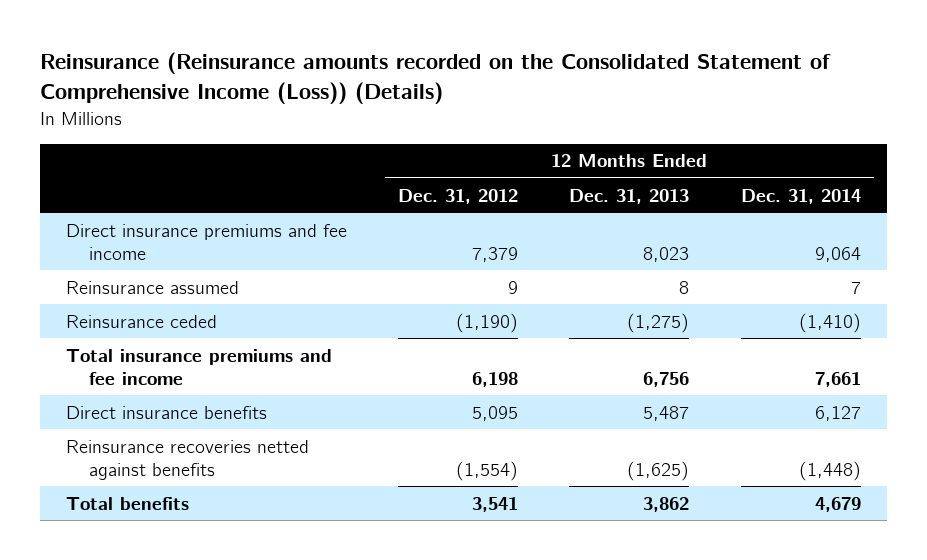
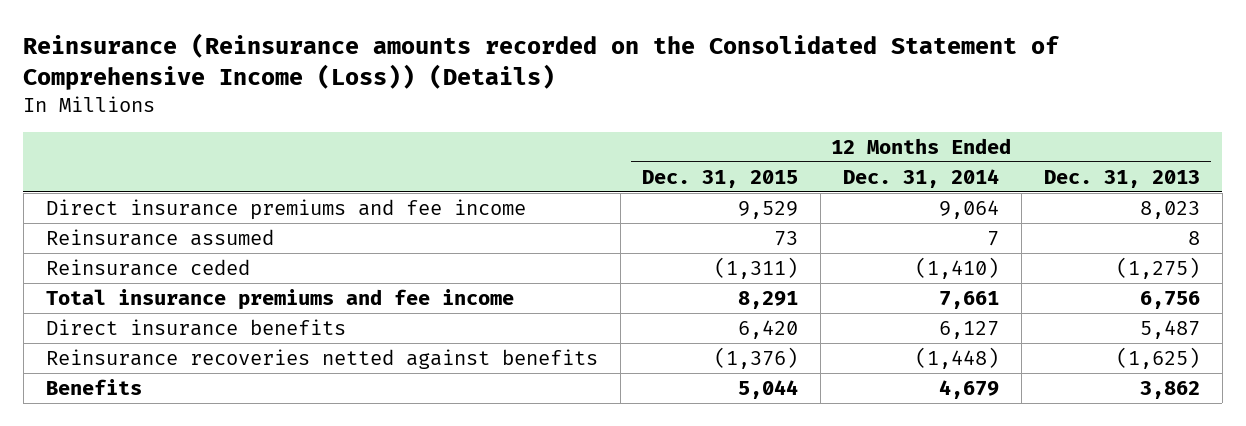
[398,188,519,204] Dec. 31, 2012 -> none
none -> [642,169,799,188] Dec. 31, 2015
[65,496,189,510] Total benefits -> [45,378,142,395] Benefits

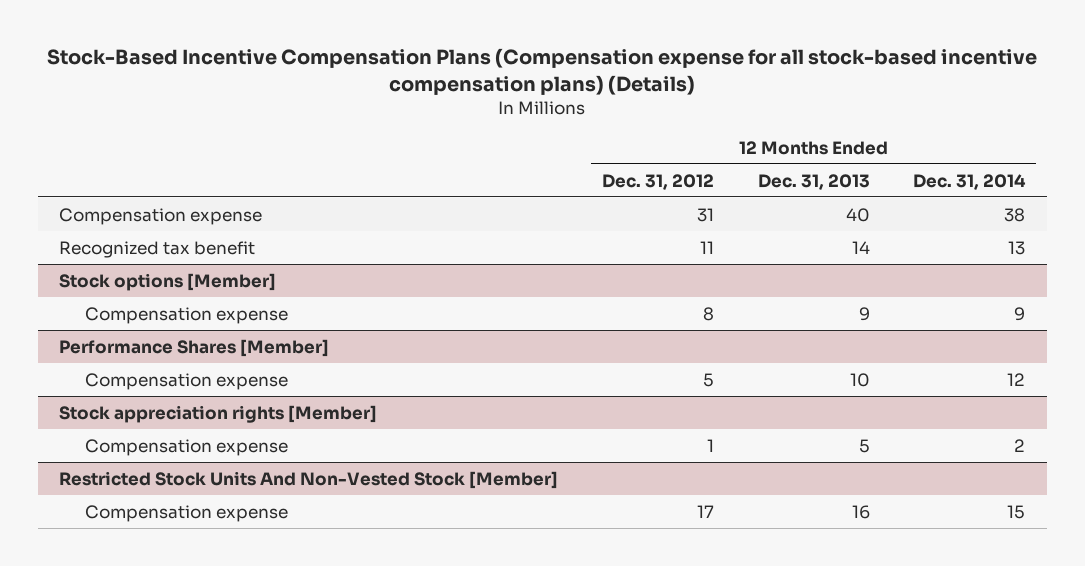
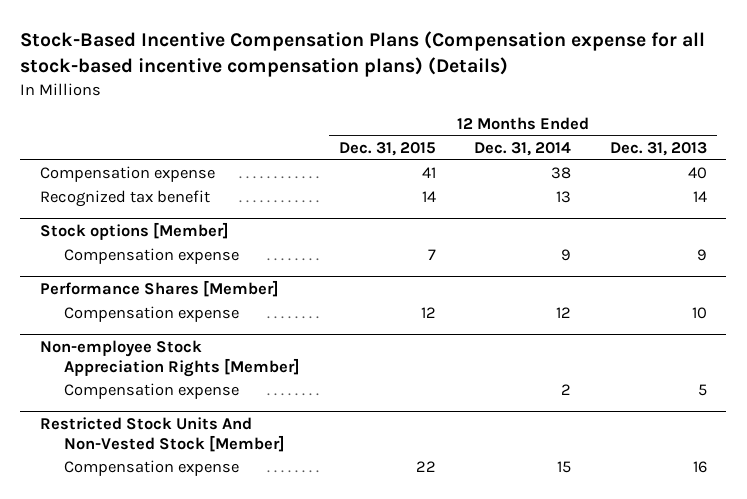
[602,173,715,190] Dec. 31, 2012 -> none
none -> [338,142,436,157] Dec. 31, 2015
[59,404,378,423] Stock appreciation rights [Member] -> [39,340,300,377] Non-employee Stock Appreciation Rights [Member]

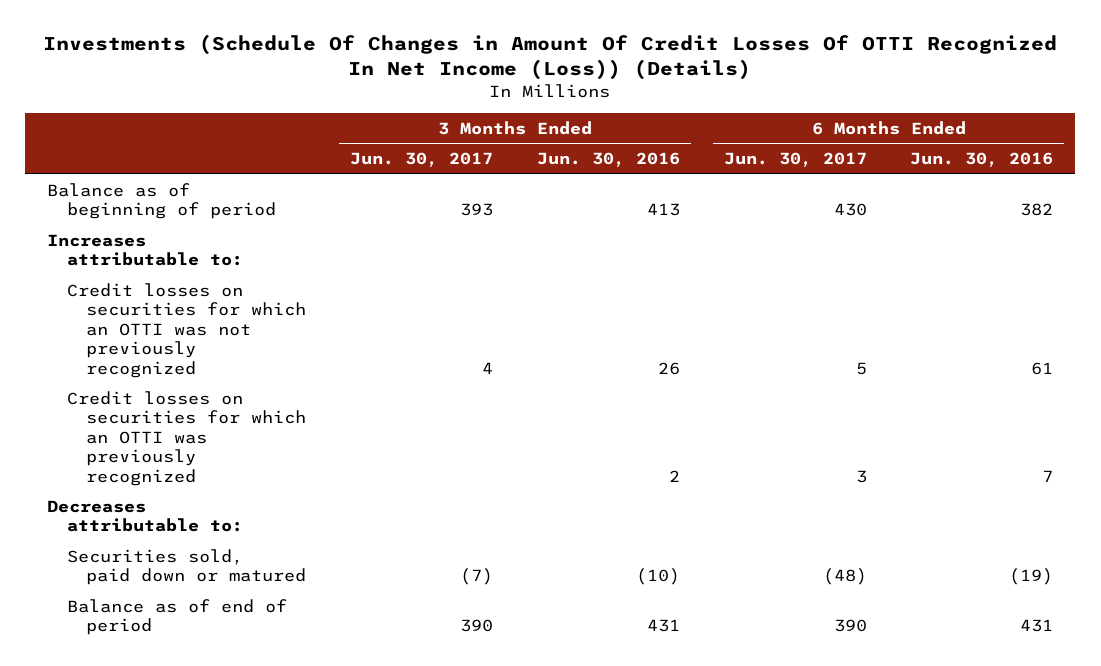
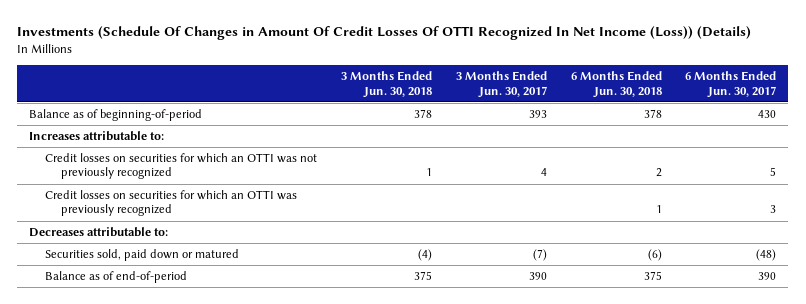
[536,152,680,168] Jun. 30, 2016 -> none
[910,152,1054,168] Jun. 30, 2016 -> none
none -> [340,71,432,98] 3 Months Ended Jun. 30, 2018
none -> [570,71,662,98] 6 Months Ended Jun. 30, 2018
[47,182,276,220] Balance as of beginning of period -> [29,109,203,122] Balance as of beginning-of-period
[66,598,287,636] Balance as of end of period -> [45,271,188,284] Balance as of end-of-period

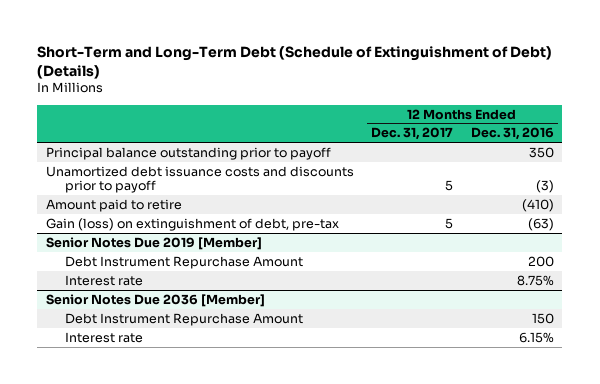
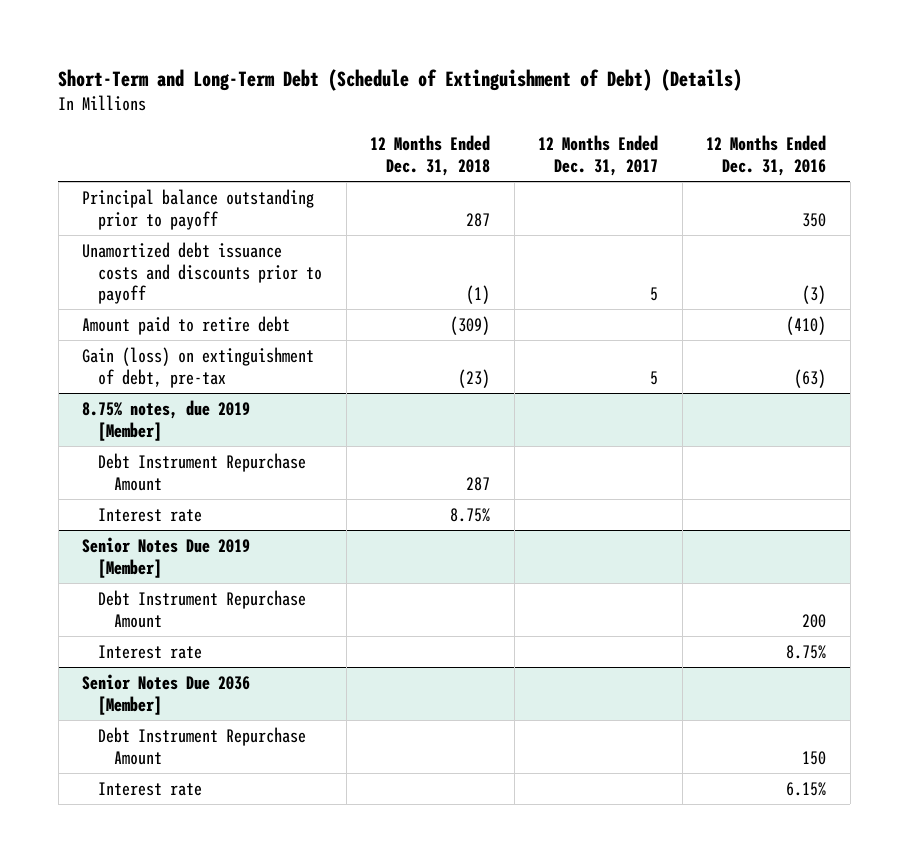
none -> [370,135,491,176] 12 Months Ended Dec. 31, 2018
[46,198,183,212] Amount paid to retire -> [82,315,291,335] Amount paid to retire debt
none -> [82,399,251,441] 8.75% notes, due 2019 [Member]
none -> [98,452,307,491] Debt Instrument Repurchase Amount
none -> [98,507,203,522] Interest rate

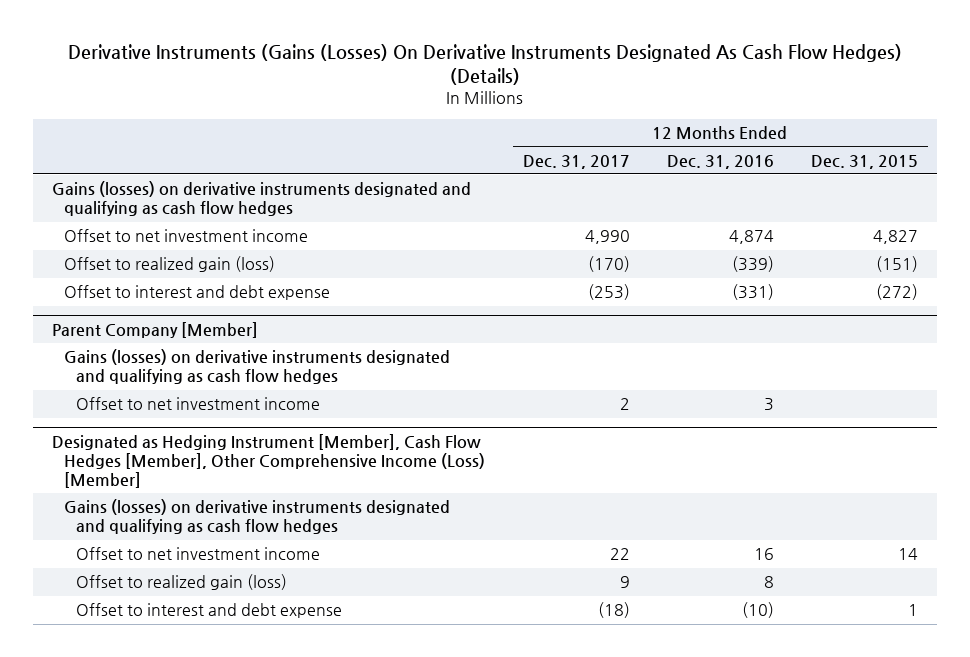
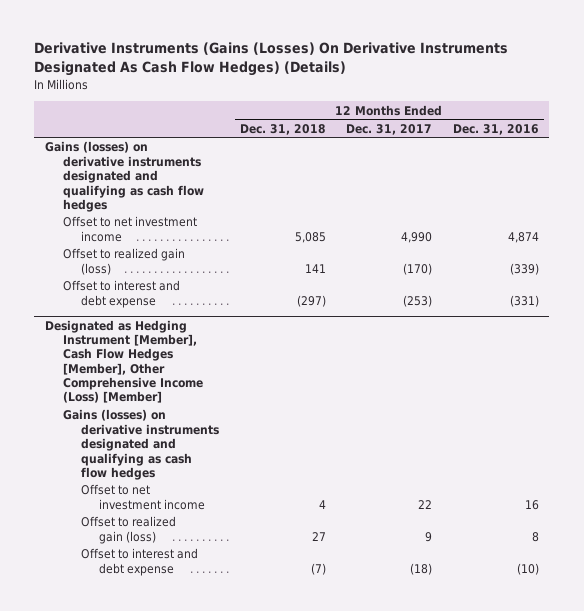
[811,154,919,169] Dec. 31, 2015 -> none
none -> [239,123,326,135] Dec. 31, 2018
[51,321,258,338] Parent Company [Member] -> none
[64,349,451,385] Gains (losses) on derivative instruments designated and qualifying as cash flow hedges -> none
[76,397,321,411] Offset to net investment income -> none

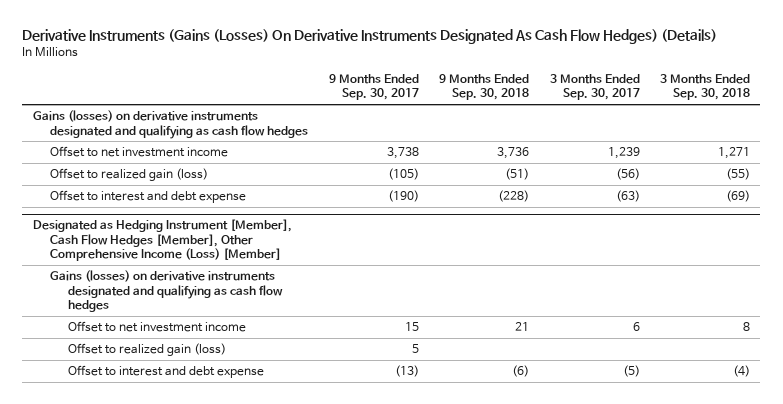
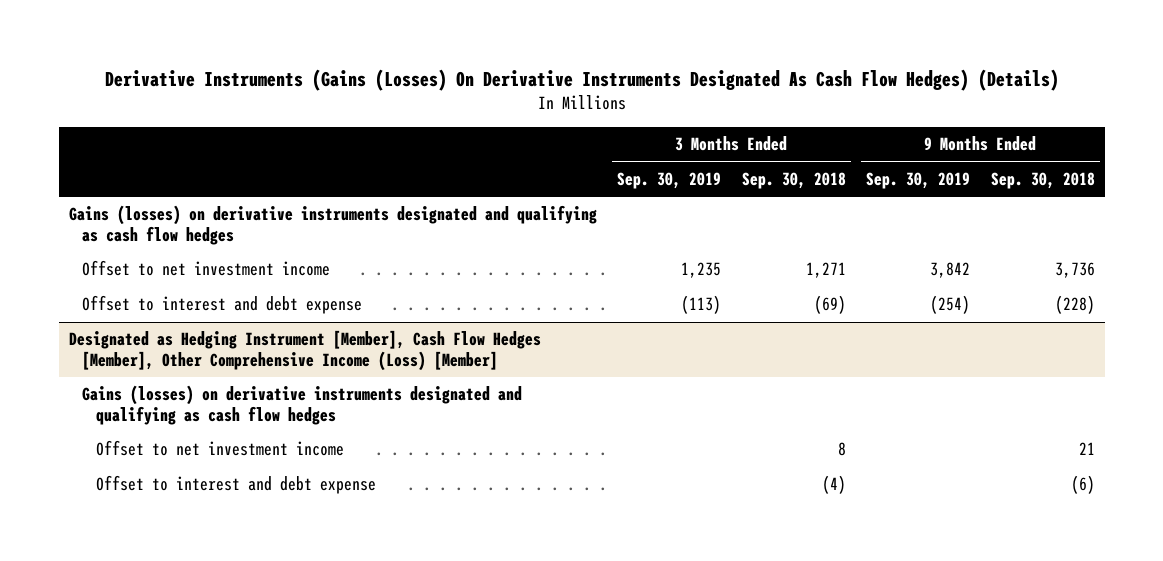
[328,74,419,101] 9 Months Ended Sep. 30, 2017 -> none
[549,74,640,101] 3 Months Ended Sep. 30, 2017 -> none
none -> [617,172,722,190] Sep. 30, 2019
none -> [866,172,971,190] Sep. 30, 2019
[50,168,209,182] Offset to realized gain (loss) -> none
[67,343,226,357] Offset to realized gain (loss) -> none

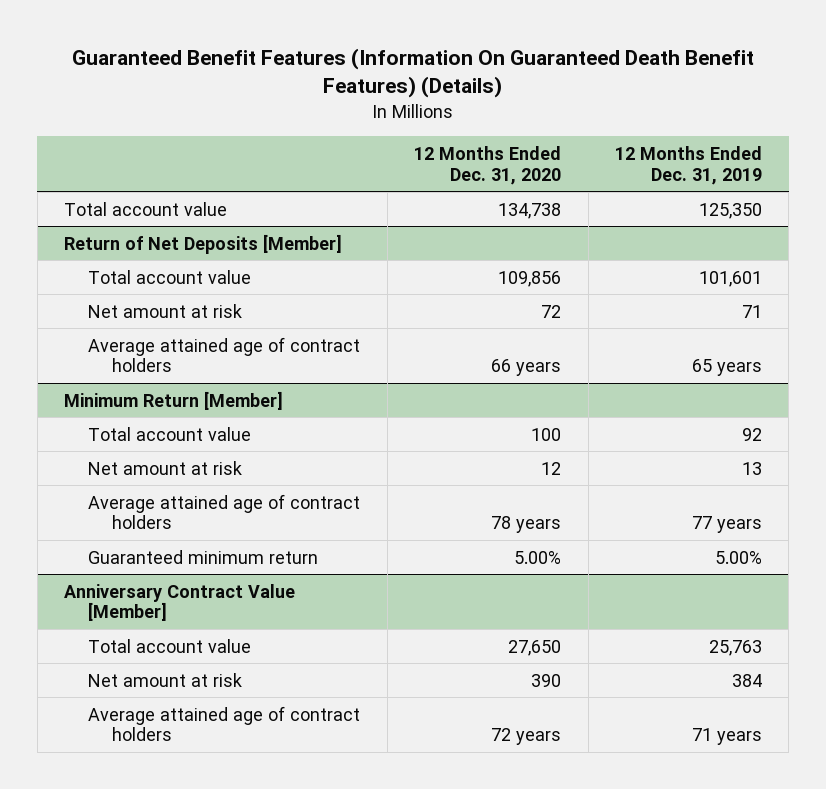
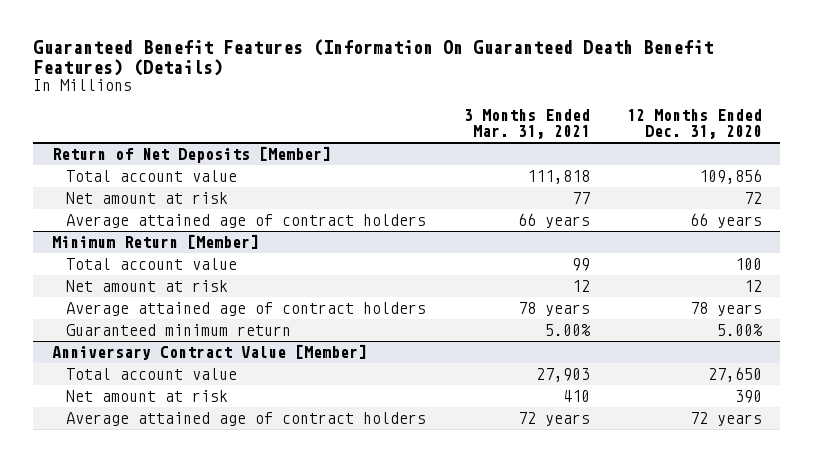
[614,145,762,185] 12 Months Ended Dec. 31, 2019 -> none
none -> [463,109,590,140] 3 Months Ended Mar. 31, 2021
[63,201,227,216] Total account value -> none

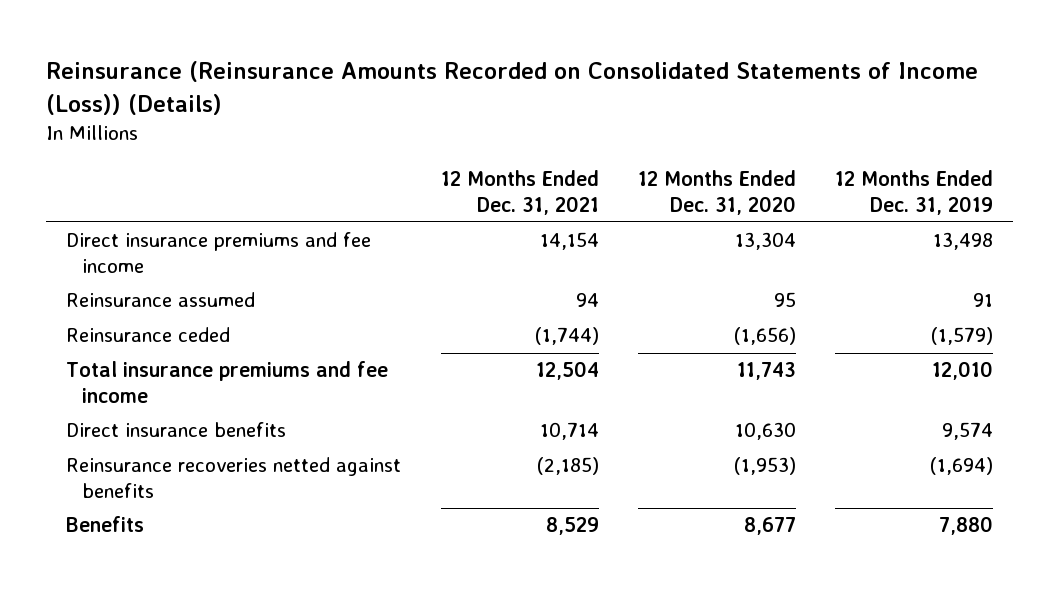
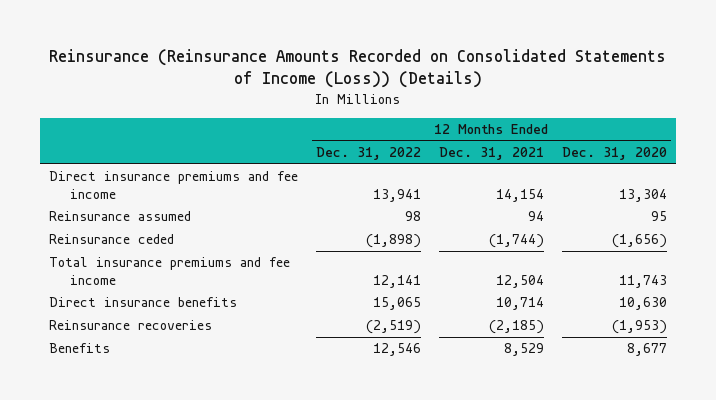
[835,169,994,215] 12 Months Ended Dec. 31, 2019 -> none
none -> [316,147,422,161] Dec. 31, 2022
[66,457,402,499] Reinsurance recoveries netted against benefits -> [49,320,213,331] Reinsurance recoveries

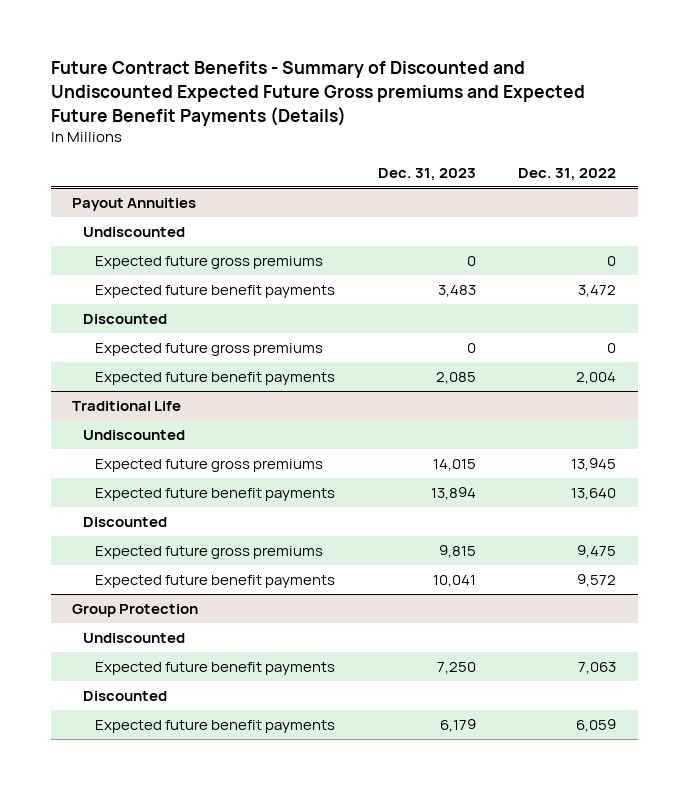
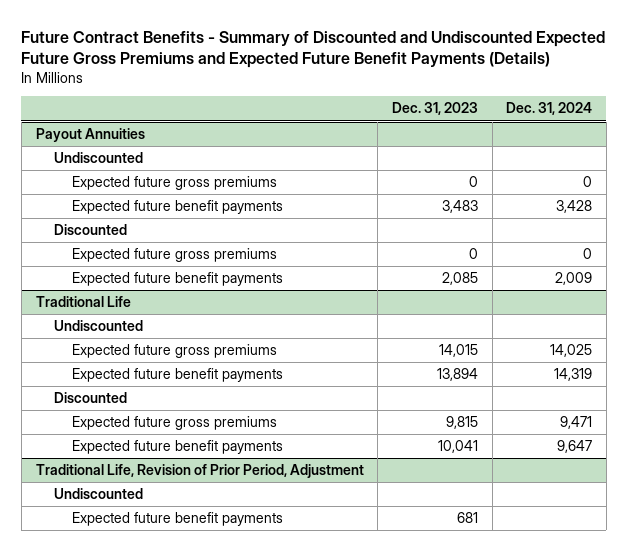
[50,61,585,126] Future Contract Benefits - Summary of Discounted and Undiscounted Expected Future Gross premiums and Expected Future Benefit Payments (Details) -> [21,30,606,69] Future Contract Benefits - Summary of Discounted and Undiscounted Expected Future Gross Premiums and Expected Future Benefit Payments (Details)
[518,167,617,181] Dec. 31, 2022 -> none
none -> [506,102,593,116] Dec. 31, 2024
[72,604,199,618] Group Protection -> none
none -> [35,464,364,479] Traditional Life, Revision of Prior Period, Adjustment
[83,691,168,702] Discounted -> none
[94,720,335,734] Expected future benefit payments -> none
[436,662,476,675] 7,250 -> [456,512,478,524] 681

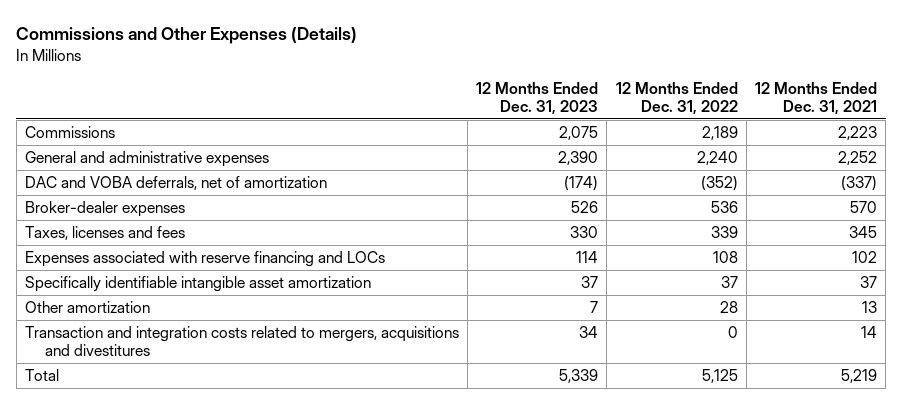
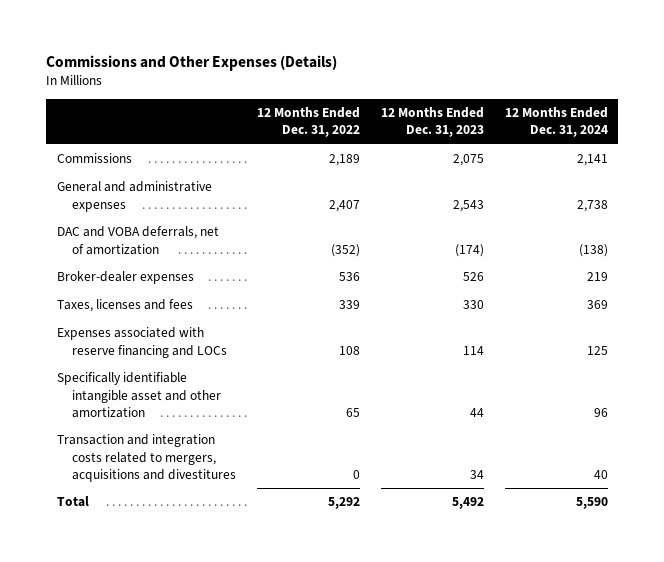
[754,81,877,116] 12 Months Ended Dec. 31, 2021 -> none
none -> [504,107,608,138] 12 Months Ended Dec. 31, 2024
[558,150,599,165] 2,390 -> [452,199,484,212] 2,543
[696,150,738,165] 2,240 -> [329,199,361,212] 2,407
[24,275,371,292] Specifically identifiable intangible asset amortization -> none
[24,300,150,313] Other amortization -> [56,372,222,418] Specifically identifiable intangible asset and other amortization
[590,300,599,313] 7 -> [469,407,484,417] 44
[719,300,738,313] 28 -> [346,407,361,417] 65
[559,368,599,383] 5,339 -> [451,497,484,510] 5,492
[701,368,738,383] 5,125 -> [328,497,361,510] 5,292

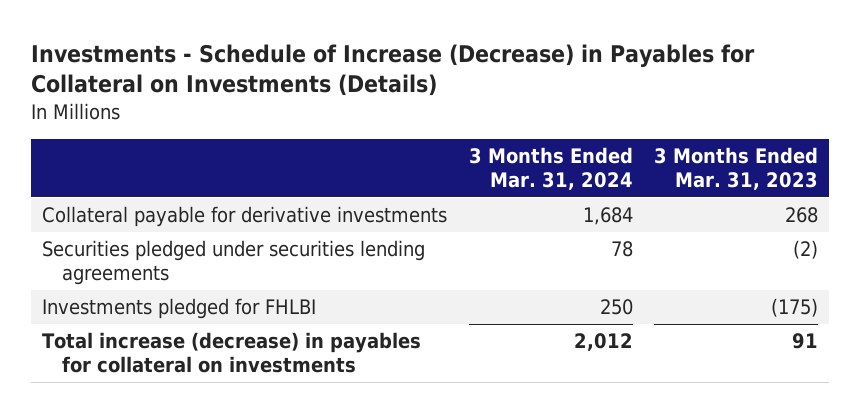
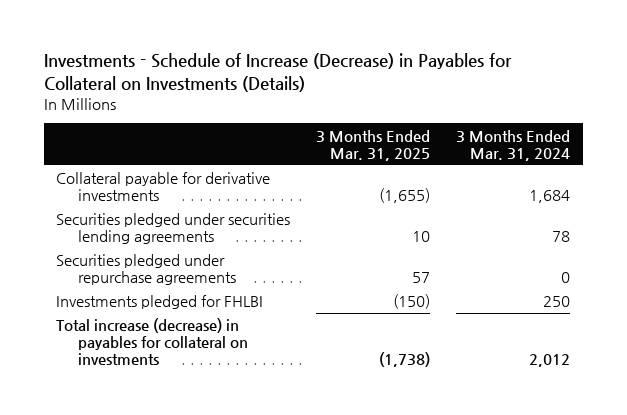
[654,146,819,190] 3 Months Ended Mar. 31, 2023 -> none
none -> [316,129,431,161] 3 Months Ended Mar. 31, 2025
none -> [56,254,237,286] Securities pledged under repurchase agreements

